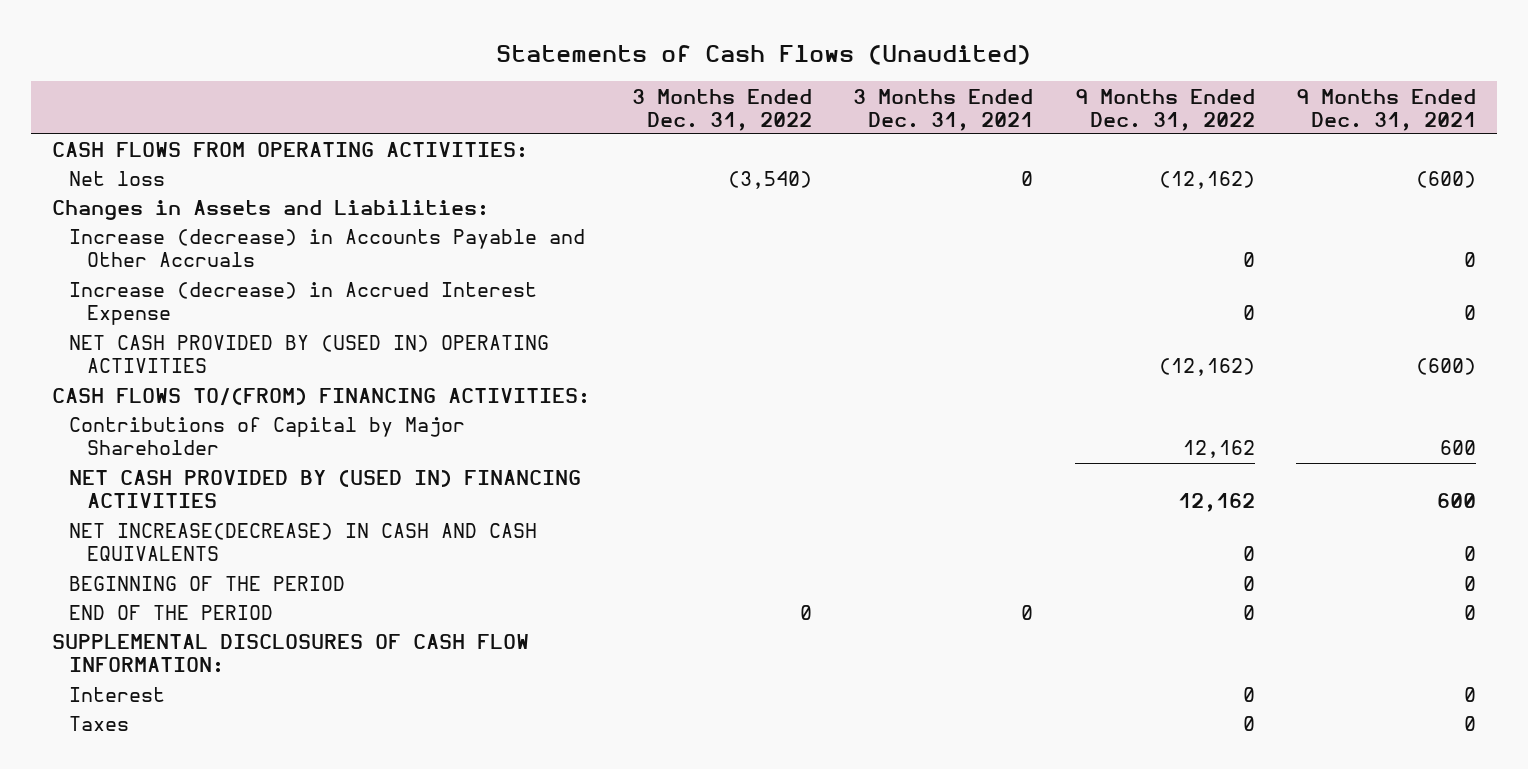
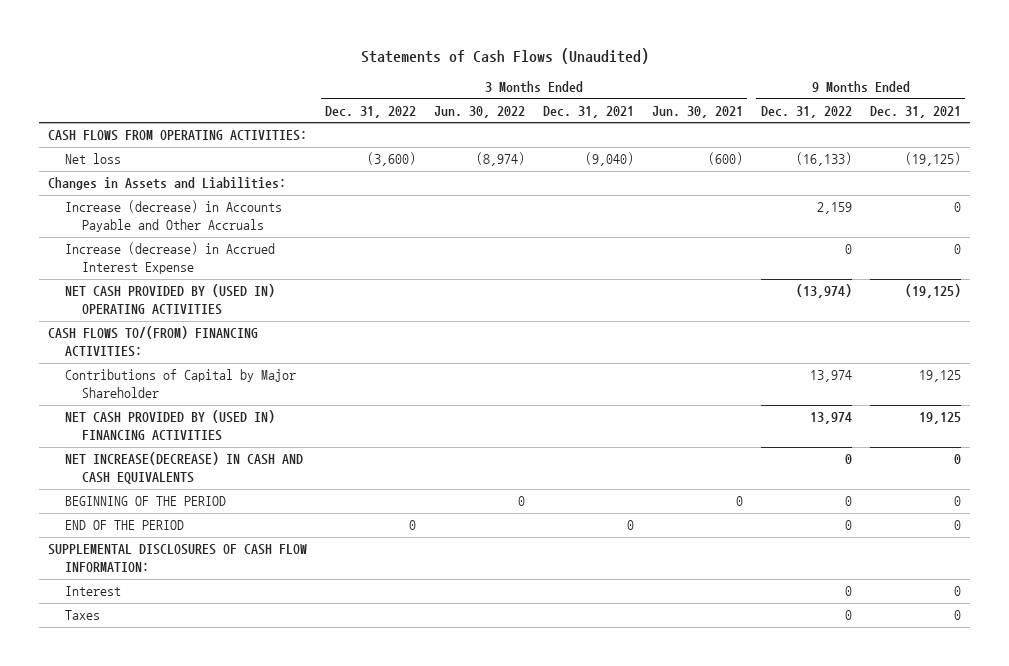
none -> [434,105,526,118] Jun. 30, 2022
none -> [651,105,743,118] Jun. 30, 2021
[727,171,812,190] (3,540) -> [367,152,417,167] (3,600)
[1021,171,1034,187] 0 -> [585,152,635,167] (9,040)
[1158,171,1255,190] (12,162) -> [795,152,852,167] (16,133)
[1416,171,1477,189] (600) -> [904,152,961,167] (19,125)
[1242,252,1255,268] 0 -> [816,202,852,215] 2,159
[1158,358,1255,377] (12,162) -> [795,284,852,299] (13,974)
[1416,358,1477,376] (600) -> [904,284,961,299] (19,125)
[1182,440,1255,459] 12,162 -> [809,370,852,383] 13,974
[1440,440,1477,456] 600 -> [918,370,961,383] 19,125
[1177,493,1255,513] 12,162 -> [809,412,852,425] 13,974
[1437,493,1477,509] 600 -> [918,412,961,425] 19,125

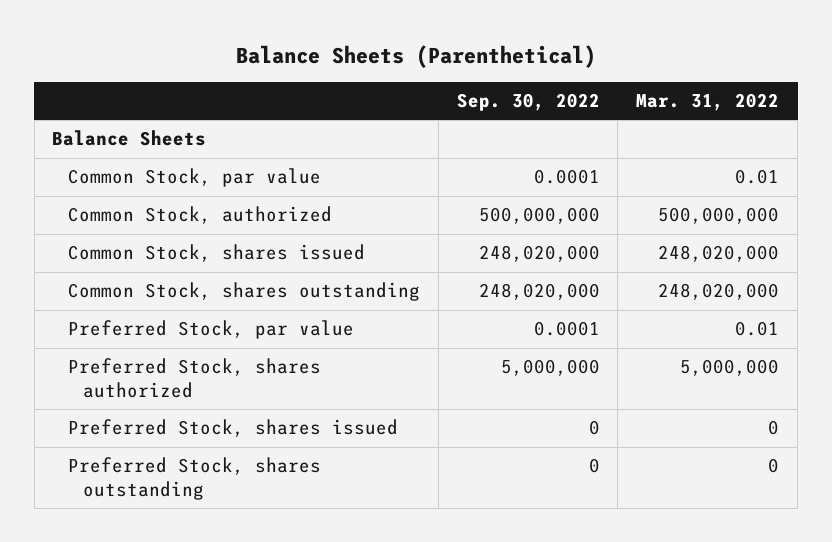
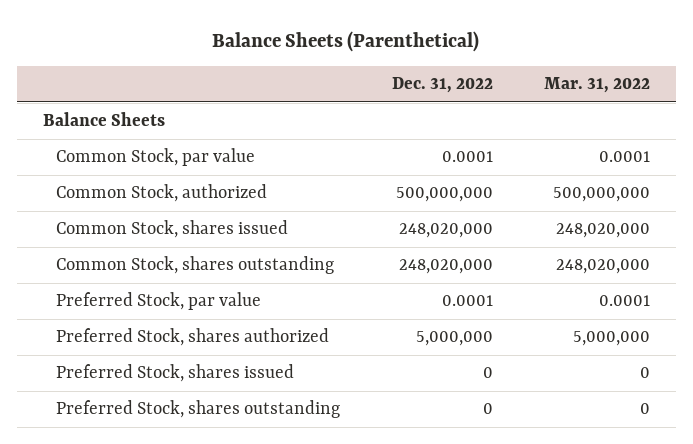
[456,93,600,112] Sep. 30, 2022 -> none
none -> [391,77,493,94] Dec. 31, 2022
[735,169,780,185] 0.01 -> [599,151,651,163] 0.0001
[735,321,780,337] 0.01 -> [599,295,651,307] 0.0001

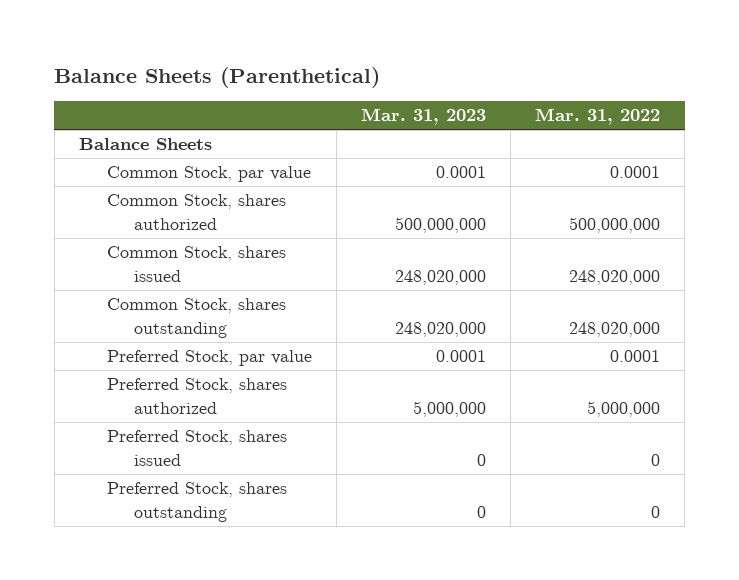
[391,77,493,94] Dec. 31, 2022 -> none
none -> [361,108,487,126] Mar. 31, 2023
[56,184,268,203] Common Stock, authorized -> [106,194,286,230] Common Stock, shares authorized

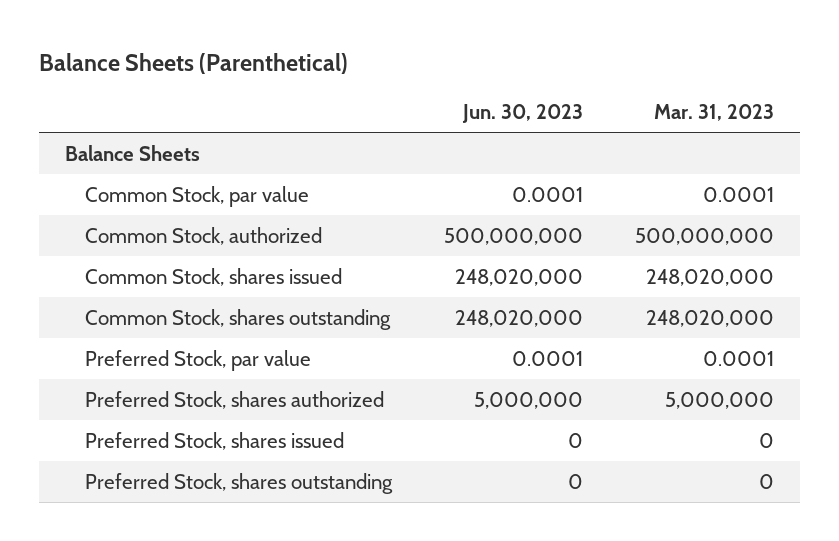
[535,108,661,126] Mar. 31, 2022 -> none
none -> [462,104,584,124] Jun. 30, 2023
[106,194,286,230] Common Stock, shares authorized -> [85,226,323,245] Common Stock, authorized

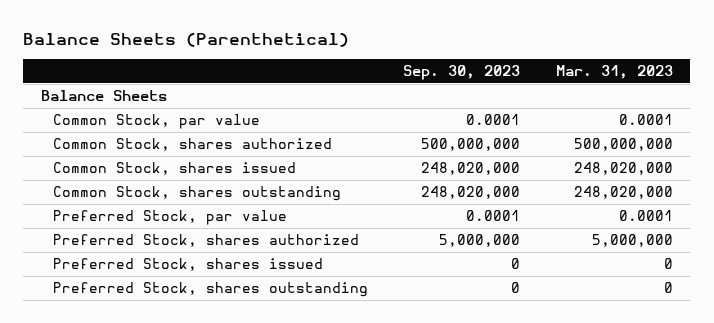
[462,104,584,124] Jun. 30, 2023 -> none
none -> [403,65,521,81] Sep. 30, 2023
[85,226,323,245] Common Stock, authorized -> [53,138,333,152] Common Stock, shares authorized

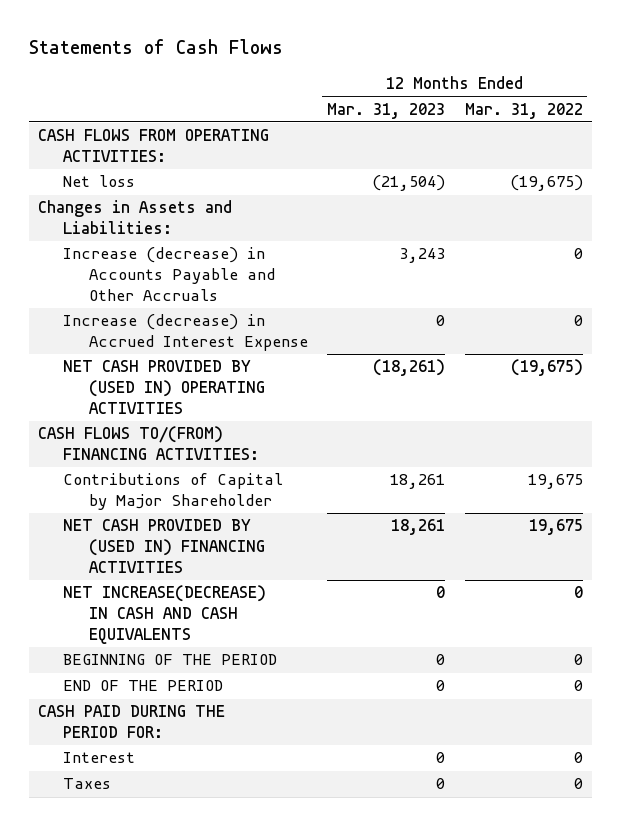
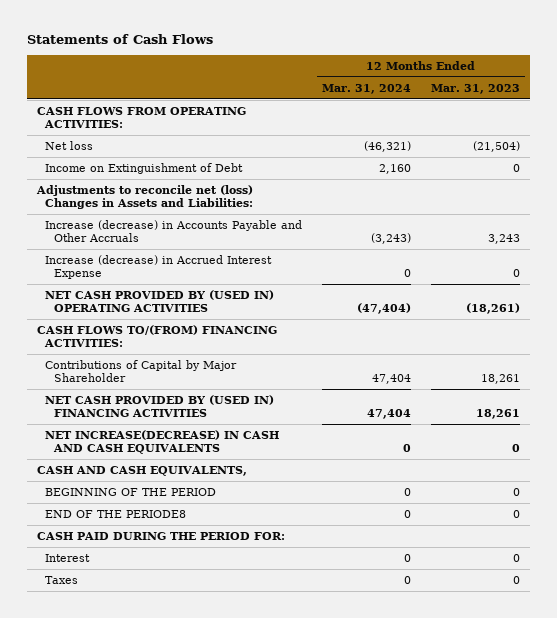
[464,102,583,119] Mar. 31, 2022 -> none
none -> [322,83,412,94] Mar. 31, 2024
none -> [45,162,244,174] Income on Extinguishment of Debt
[38,200,233,235] Changes in Assets and Liabilities: -> [36,184,254,210] Adjustments to reconcile net (loss) Changes in Assets and Liabilities:
none -> [37,465,248,476] CASH AND CASH EQUIVALENTS,
[63,680,224,692] END OF THE PERIOD -> [45,509,187,518] END OF THE PERIODE8

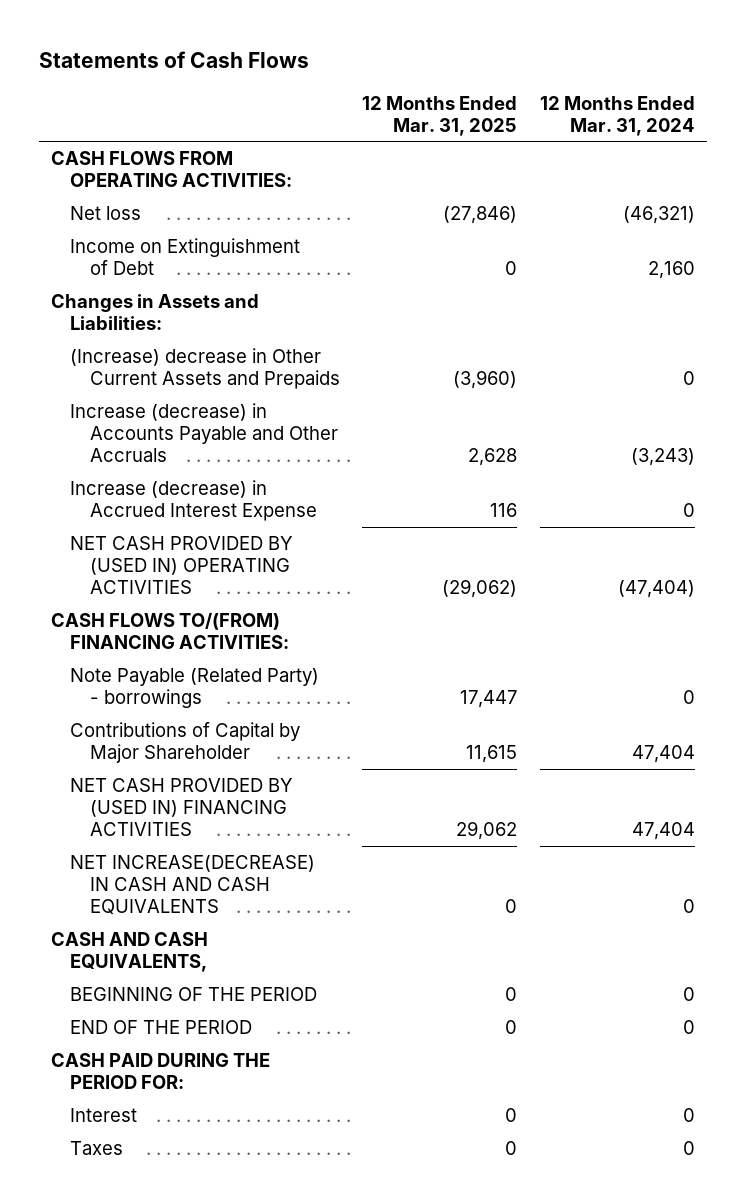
[430,83,520,94] Mar. 31, 2023 -> none
none -> [362,95,518,136] 12 Months Ended Mar. 31, 2025
[36,184,254,210] Adjustments to reconcile net (loss) Changes in Assets and Liabilities: -> [50,294,259,331] Changes in Assets and Liabilities:
none -> [70,348,340,390] (Increase) decrease in Other Current Assets and Prepaids
none -> [70,668,320,709] Note Payable (Related Party) - borrowings
[45,509,187,518] END OF THE PERIODE8 -> [70,1020,253,1035] END OF THE PERIOD

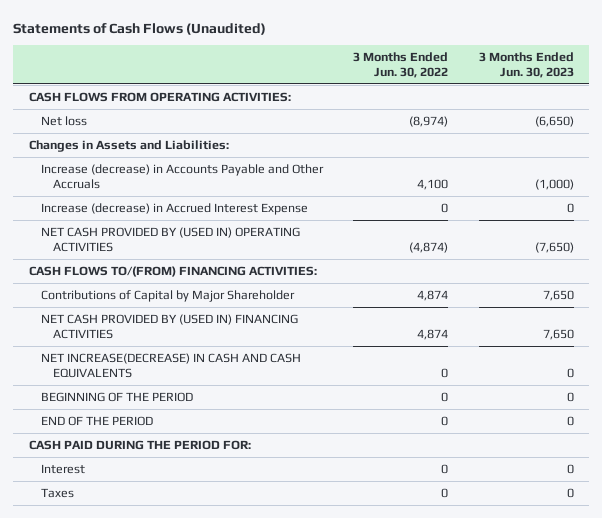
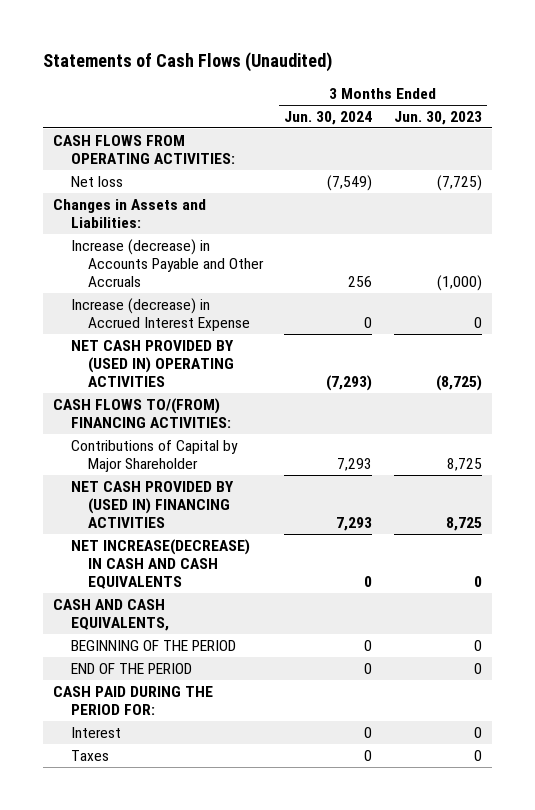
[353,51,449,78] 3 Months Ended Jun. 30, 2022 -> none
none -> [284,110,373,125] Jun. 30, 2024
[534,115,574,127] (6,650) -> [436,174,482,191] (7,725)
[534,241,574,253] (7,650) -> [435,375,482,392] (8,725)
[542,289,574,301] 7,650 -> [446,458,482,472] 8,725
[542,328,574,340] 7,650 -> [445,517,482,532] 8,725
none -> [53,598,169,632] CASH AND CASH EQUIVALENTS,

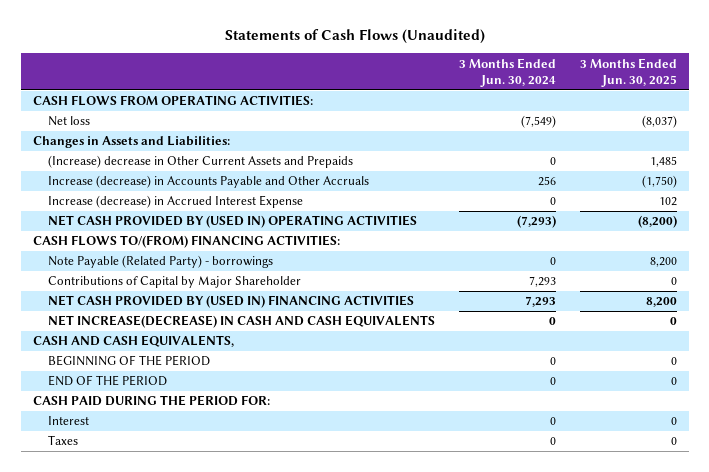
[393,110,482,125] Jun. 30, 2023 -> none
none -> [579,57,677,87] 3 Months Ended Jun. 30, 2025
none -> [47,155,353,169] (Increase) decrease in Other Current Assets and Prepaids
none -> [47,255,273,269] Note Payable (Related Party) - borrowings

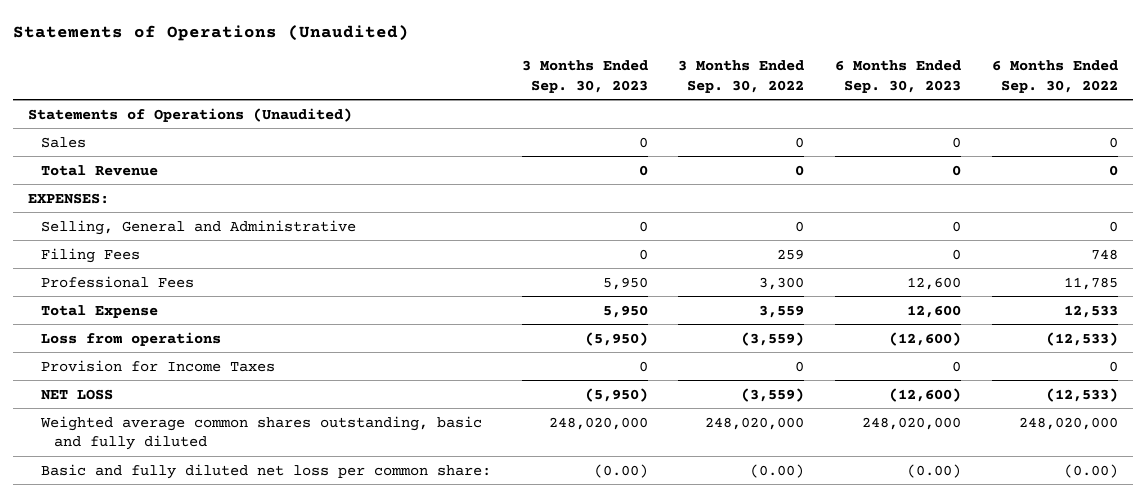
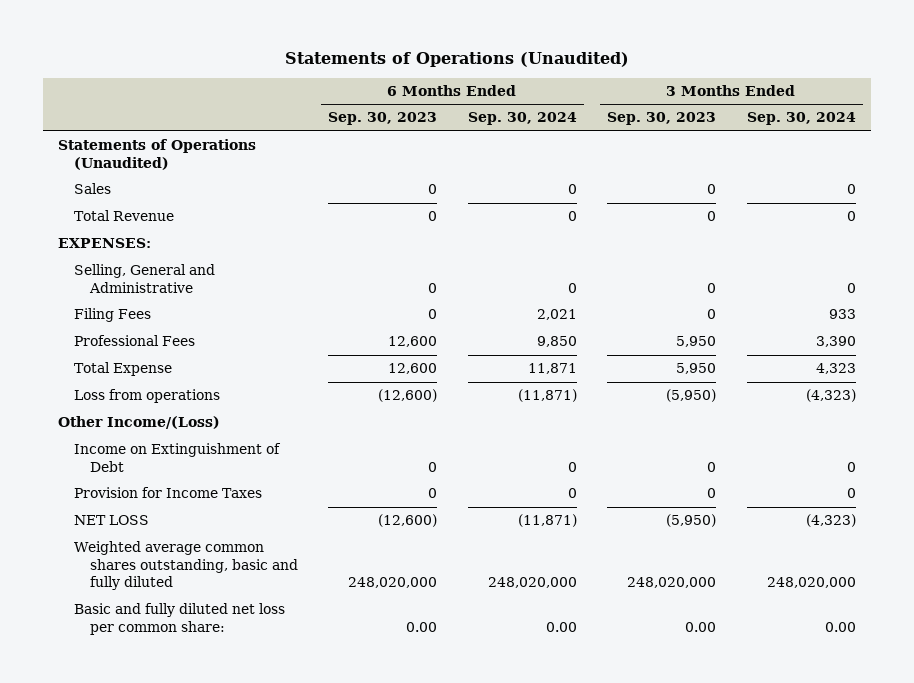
[678,60,805,93] 3 Months Ended Sep. 30, 2022 -> none
[992,60,1119,93] 6 Months Ended Sep. 30, 2022 -> none
none -> [467,112,577,126] Sep. 30, 2024
none -> [746,112,856,126] Sep. 30, 2024
none -> [58,416,221,430] Other Income/(Loss)
none -> [73,443,281,472] Income on Extinguishment of Debt
[593,463,648,478] (0.00) -> [685,621,717,632] 0.00
[907,463,962,478] (0.00) -> [406,621,438,632] 0.00

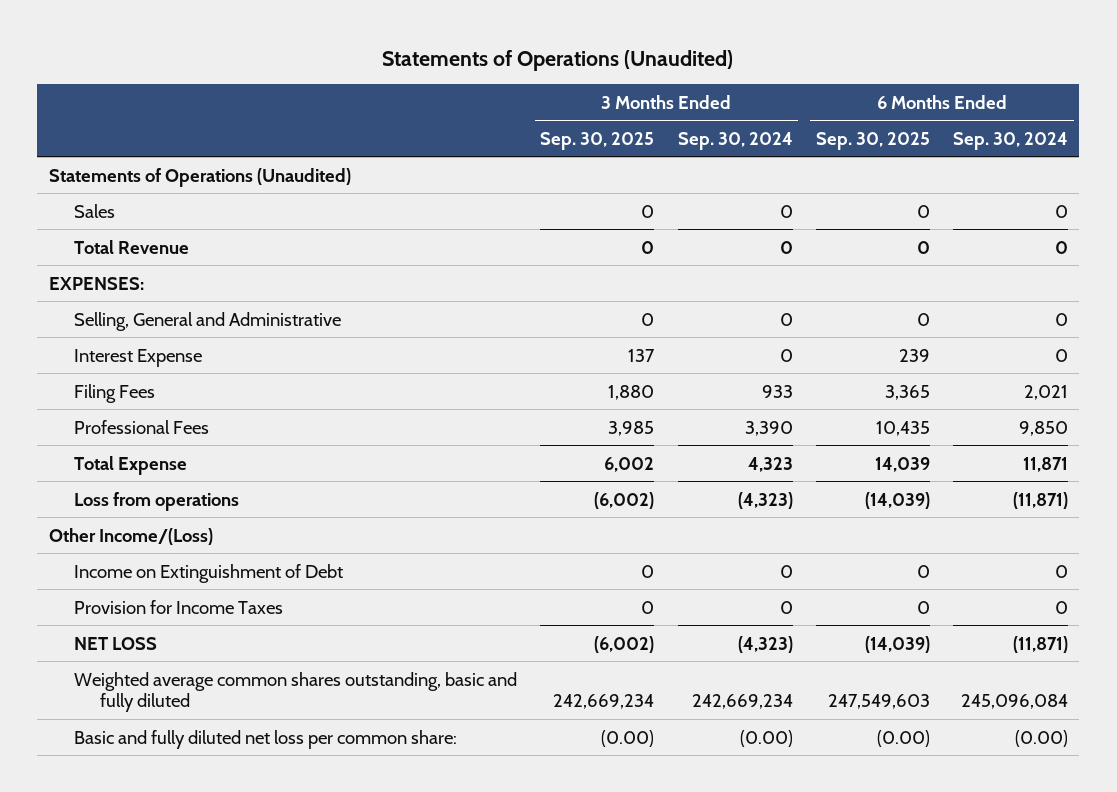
[328,112,438,126] Sep. 30, 2023 -> none
[607,112,717,126] Sep. 30, 2023 -> none
none -> [540,131,655,150] Sep. 30, 2025
none -> [815,131,930,150] Sep. 30, 2025
none -> [74,348,203,367] Interest Expense
[487,577,577,589] 248,020,000 -> [960,694,1068,710] 245,096,084
[766,577,856,589] 248,020,000 -> [691,694,793,710] 242,669,234
[545,621,577,632] 0.00 -> [1014,729,1068,747] (0.00)
[824,621,856,632] 0.00 -> [739,729,793,747] (0.00)

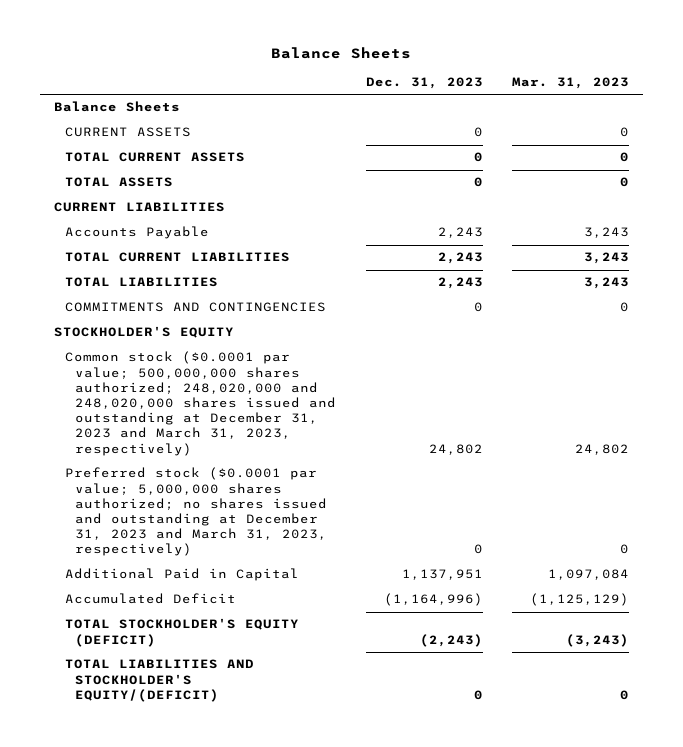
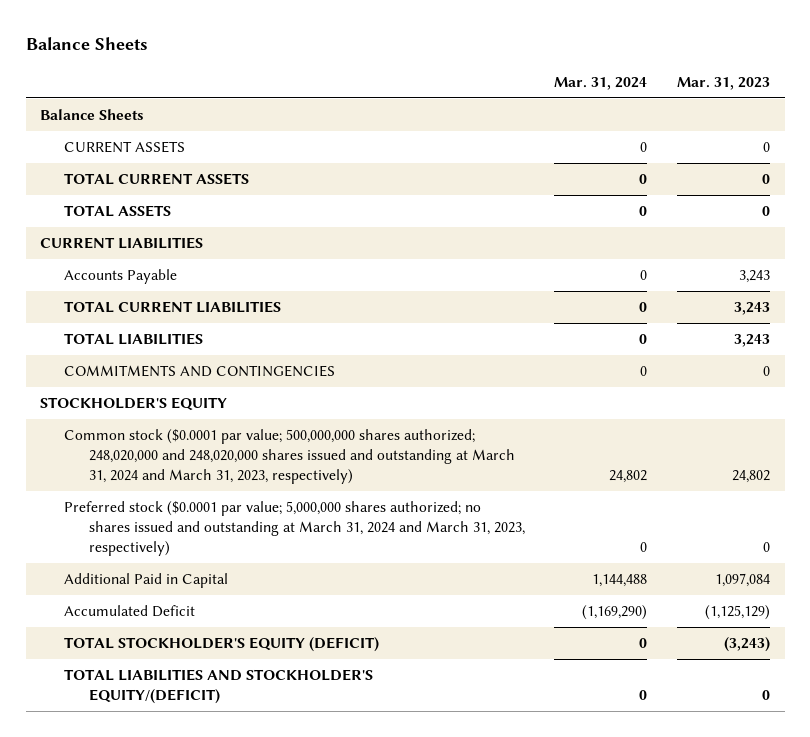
[365,77,483,90] Dec. 31, 2023 -> none
none -> [554,76,648,90] Mar. 31, 2024
[64,351,337,456] Common stock ($0.0001 par value; 500,000,000 shares authorized; 248,020,000 and 248,020,000 shares issued and outstanding at December 31, 2023 and March 31, 2023, respectively) -> [64,429,515,485] Common stock ($0.0001 par value; 500,000,000 shares authorized; 248,020,000 and 248,020,000 shares issued and outstanding at March 31, 2024 and March 31, 2023, respectively)
[64,467,328,557] Preferred stock ($0.0001 par value; 5,000,000 shares authorized; no shares issued and outstanding at December 31, 2023 and March 31, 2023, respectively) -> [64,501,525,557] Preferred stock ($0.0001 par value; 5,000,000 shares authorized; no shares issued and outstanding at March 31, 2024 and March 31, 2023, respectively)

